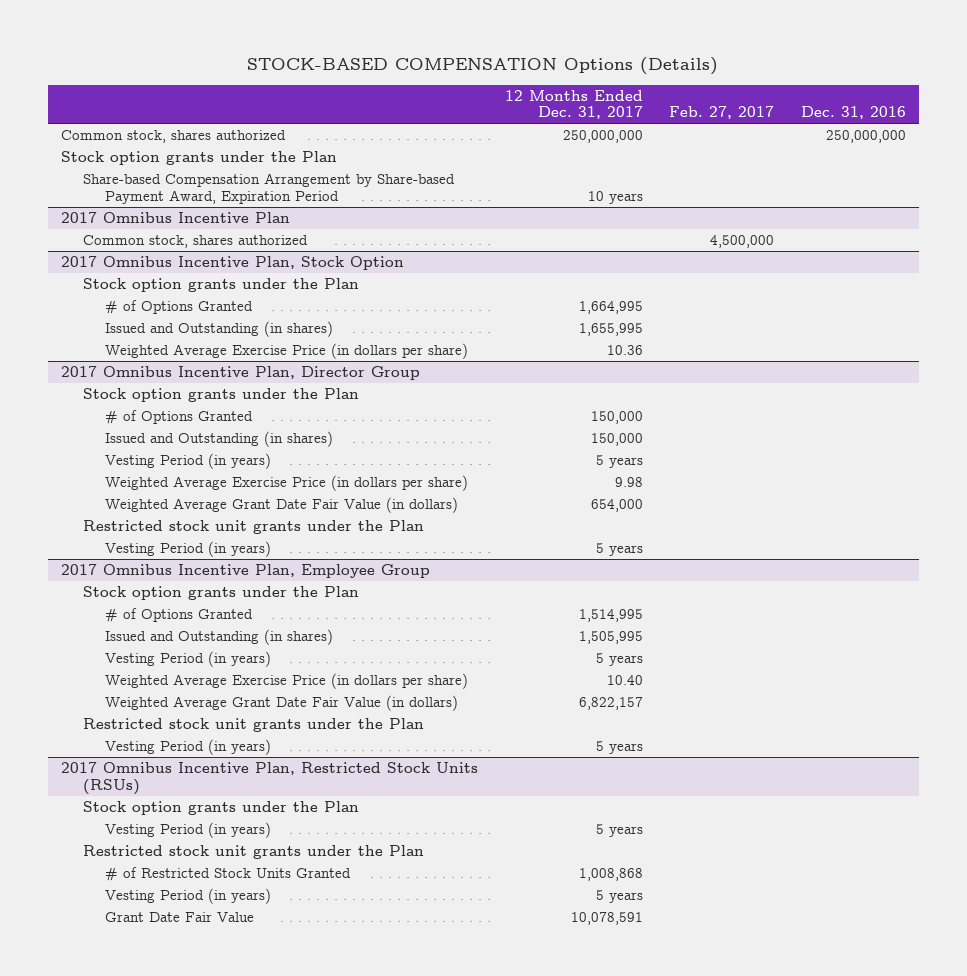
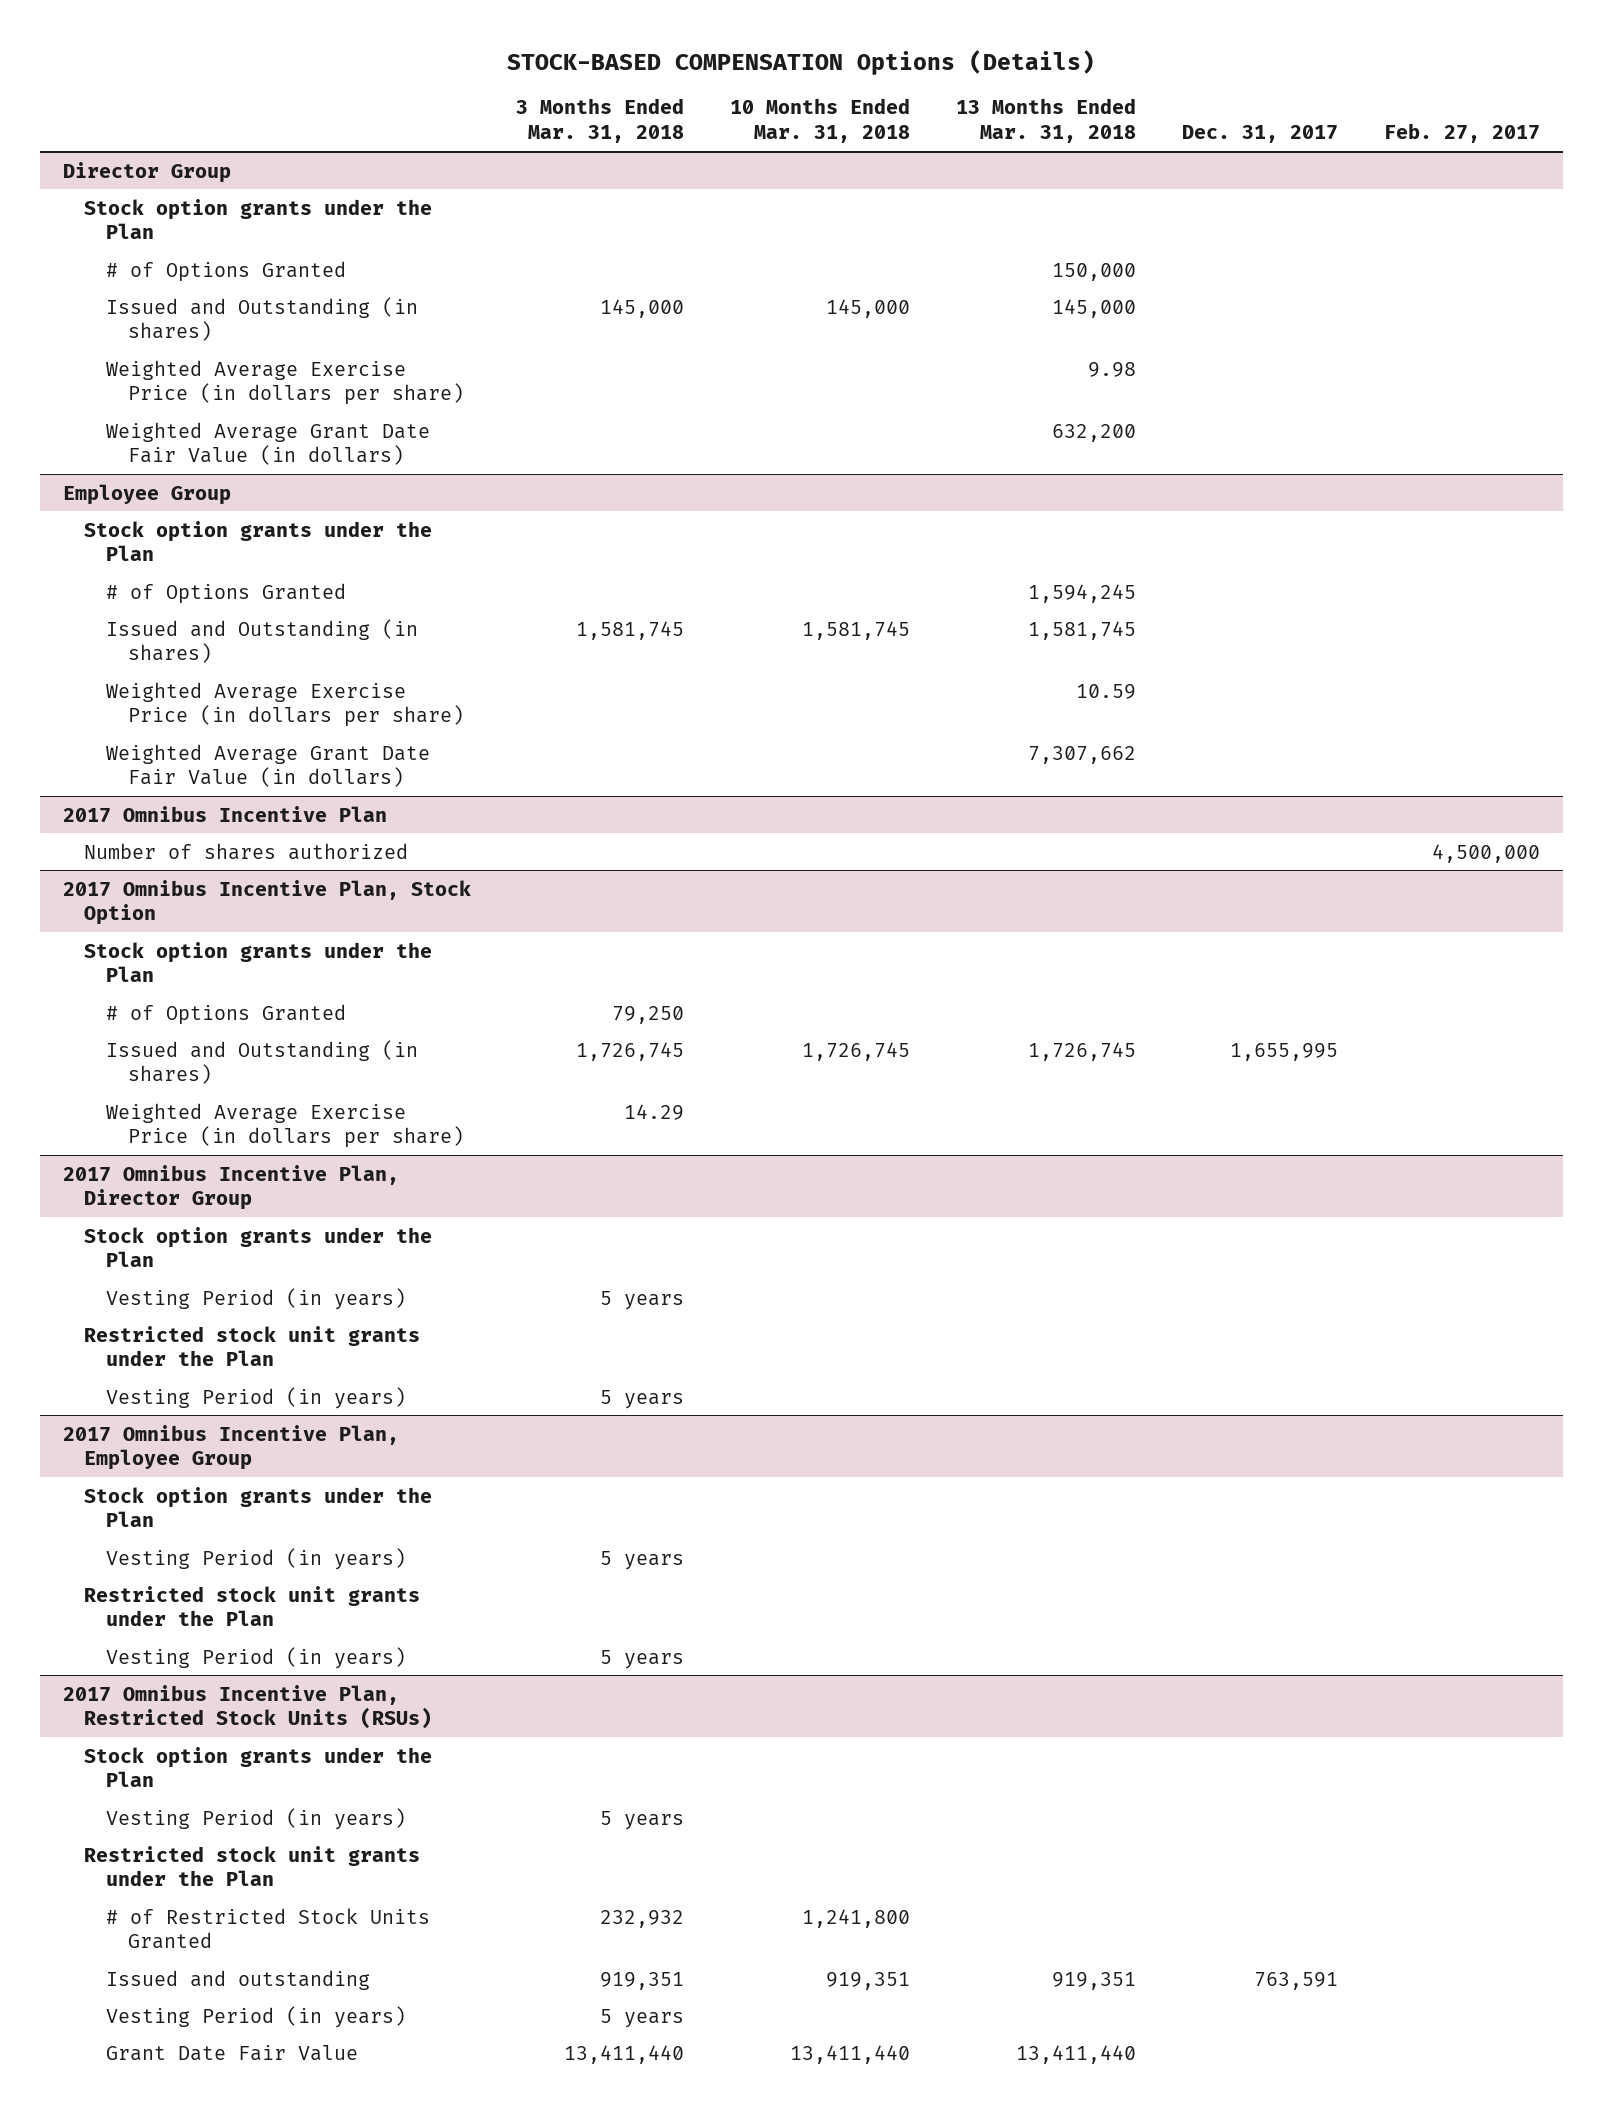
[504,89,643,120] 12 Months Ended Dec. 31, 2017 -> none
[800,106,906,120] Dec. 31, 2016 -> none
none -> [516,98,685,144] 3 Months Ended Mar. 31, 2018
none -> [730,98,911,144] 10 Months Ended Mar. 31, 2018
none -> [956,98,1137,144] 13 Months Ended Mar. 31, 2018
none -> [1182,125,1339,144] Dec. 31, 2017
[61,129,287,143] Common stock, shares authorized -> none
[61,150,338,165] Stock option grants under the Plan -> none
[82,172,455,204] Share-based Compensation Arrangement by Share-based Payment Award, Expiration Period -> none
none -> [62,161,231,183] Director Group
none -> [84,198,433,240] Stock option grants under the Plan
none -> [106,260,347,282] # of Options Granted
none -> [106,296,419,342] Issued and Outstanding (in shares)
none -> [106,359,464,406] Weighted Average Exercise Price (in dollars per share)
none -> [106,421,431,466] Weighted Average Grant Date Fair Value (in dollars)
none -> [62,483,231,505] Employee Group
none -> [84,520,433,562] Stock option grants under the Plan
none -> [106,582,347,604] # of Options Granted
none -> [106,618,419,664] Issued and Outstanding (in shares)
none -> [106,681,464,728] Weighted Average Exercise Price (in dollars per share)
none -> [106,743,431,788] Weighted Average Grant Date Fair Value (in dollars)
[82,234,308,248] Common stock, shares authorized -> none
none -> [84,842,409,860] Number of shares authorized
[104,409,253,424] # of Options Granted -> none
[104,430,333,447] Issued and Outstanding (in shares) -> none
[104,474,468,491] Weighted Average Exercise Price (in dollars per share) -> none
[104,496,458,513] Weighted Average Grant Date Fair Value (in dollars) -> none
[104,607,253,622] # of Options Granted -> none
[104,628,333,645] Issued and Outstanding (in shares) -> none
[104,672,468,689] Weighted Average Exercise Price (in dollars per share) -> none
[104,694,458,711] Weighted Average Grant Date Fair Value (in dollars) -> none
none -> [106,1969,371,1990] Issued and outstanding

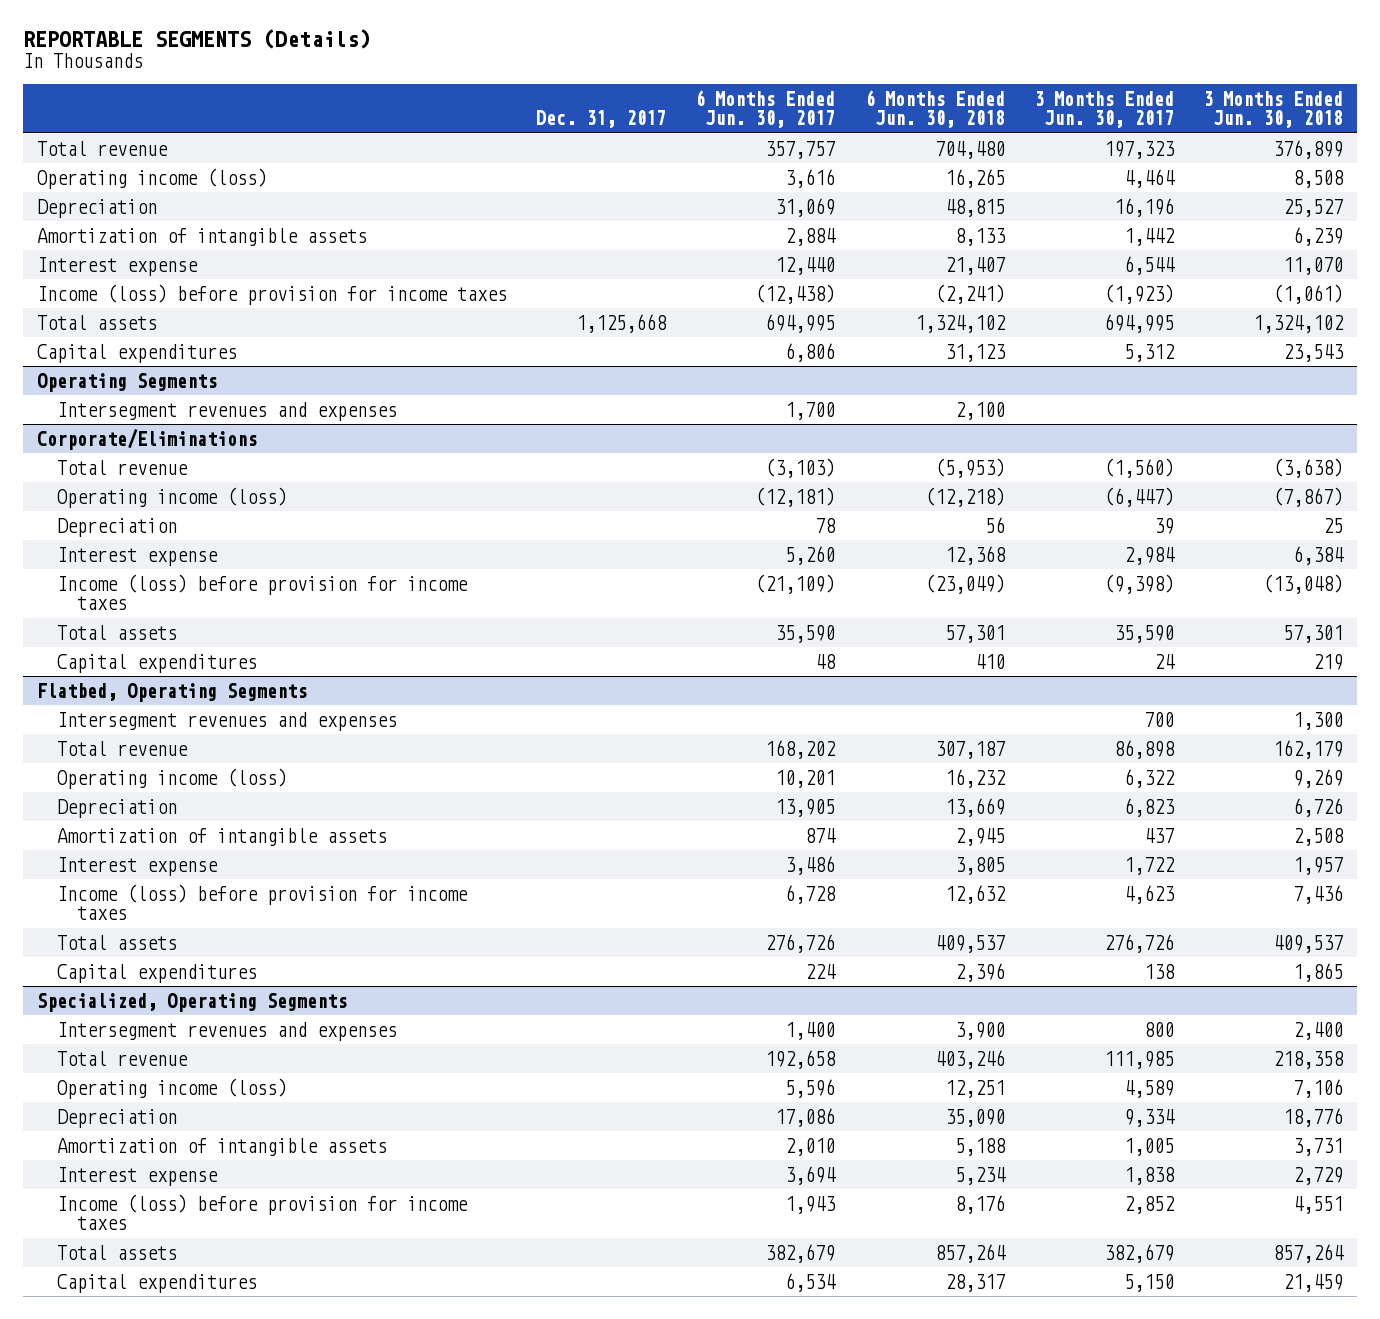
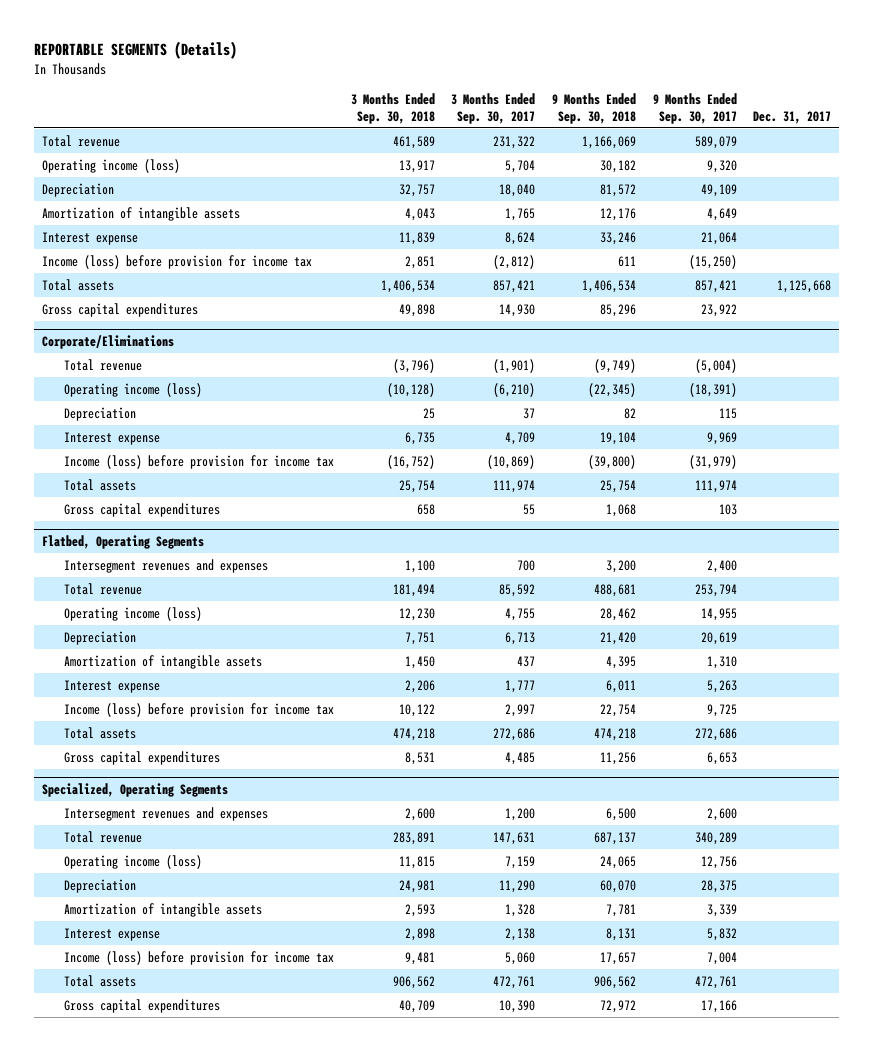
[695,89,836,129] 6 Months Ended Jun. 30, 2017 -> none
[864,89,1005,129] 6 Months Ended Jun. 30, 2018 -> none
[1033,90,1174,129] 3 Months Ended Jun. 30, 2017 -> none
[1202,90,1343,129] 3 Months Ended Jun. 30, 2018 -> none
none -> [350,92,435,124] 3 Months Ended Sep. 30, 2018
none -> [451,92,536,124] 3 Months Ended Sep. 30, 2017
none -> [551,92,636,124] 9 Months Ended Sep. 30, 2018
none -> [652,92,737,124] 9 Months Ended Sep. 30, 2017
[37,283,508,305] Income (loss) before provision for income taxes -> [42,254,313,269] Income (loss) before provision for income tax
[37,372,218,392] Operating Segments -> none
[56,401,397,421] Intersegment revenues and expenses -> none
[37,343,238,363] Capital expenditures -> [42,302,199,317] Gross capital expenditures
[56,573,468,611] Income (loss) before provision for income taxes -> [64,454,335,469] Income (loss) before provision for income tax
[56,653,257,673] Capital expenditures -> [64,502,221,517] Gross capital expenditures
[56,883,468,921] Income (loss) before provision for income taxes -> [64,702,335,717] Income (loss) before provision for income tax
[56,963,257,983] Capital expenditures -> [64,750,221,765] Gross capital expenditures
[56,1193,468,1231] Income (loss) before provision for income taxes -> [64,950,335,965] Income (loss) before provision for income tax
[56,1273,257,1293] Capital expenditures -> [64,998,221,1013] Gross capital expenditures

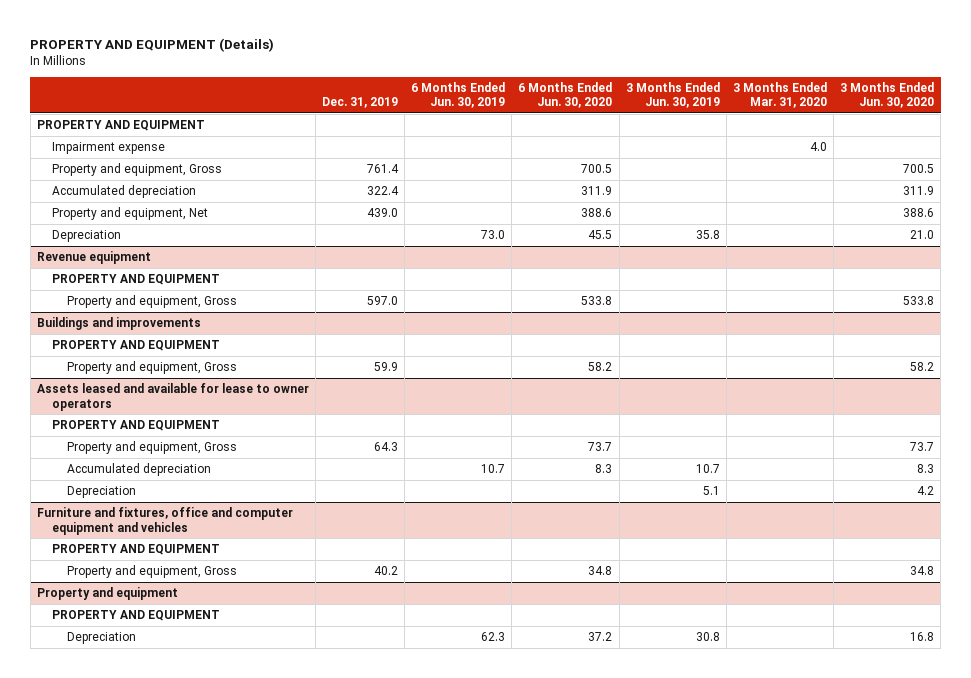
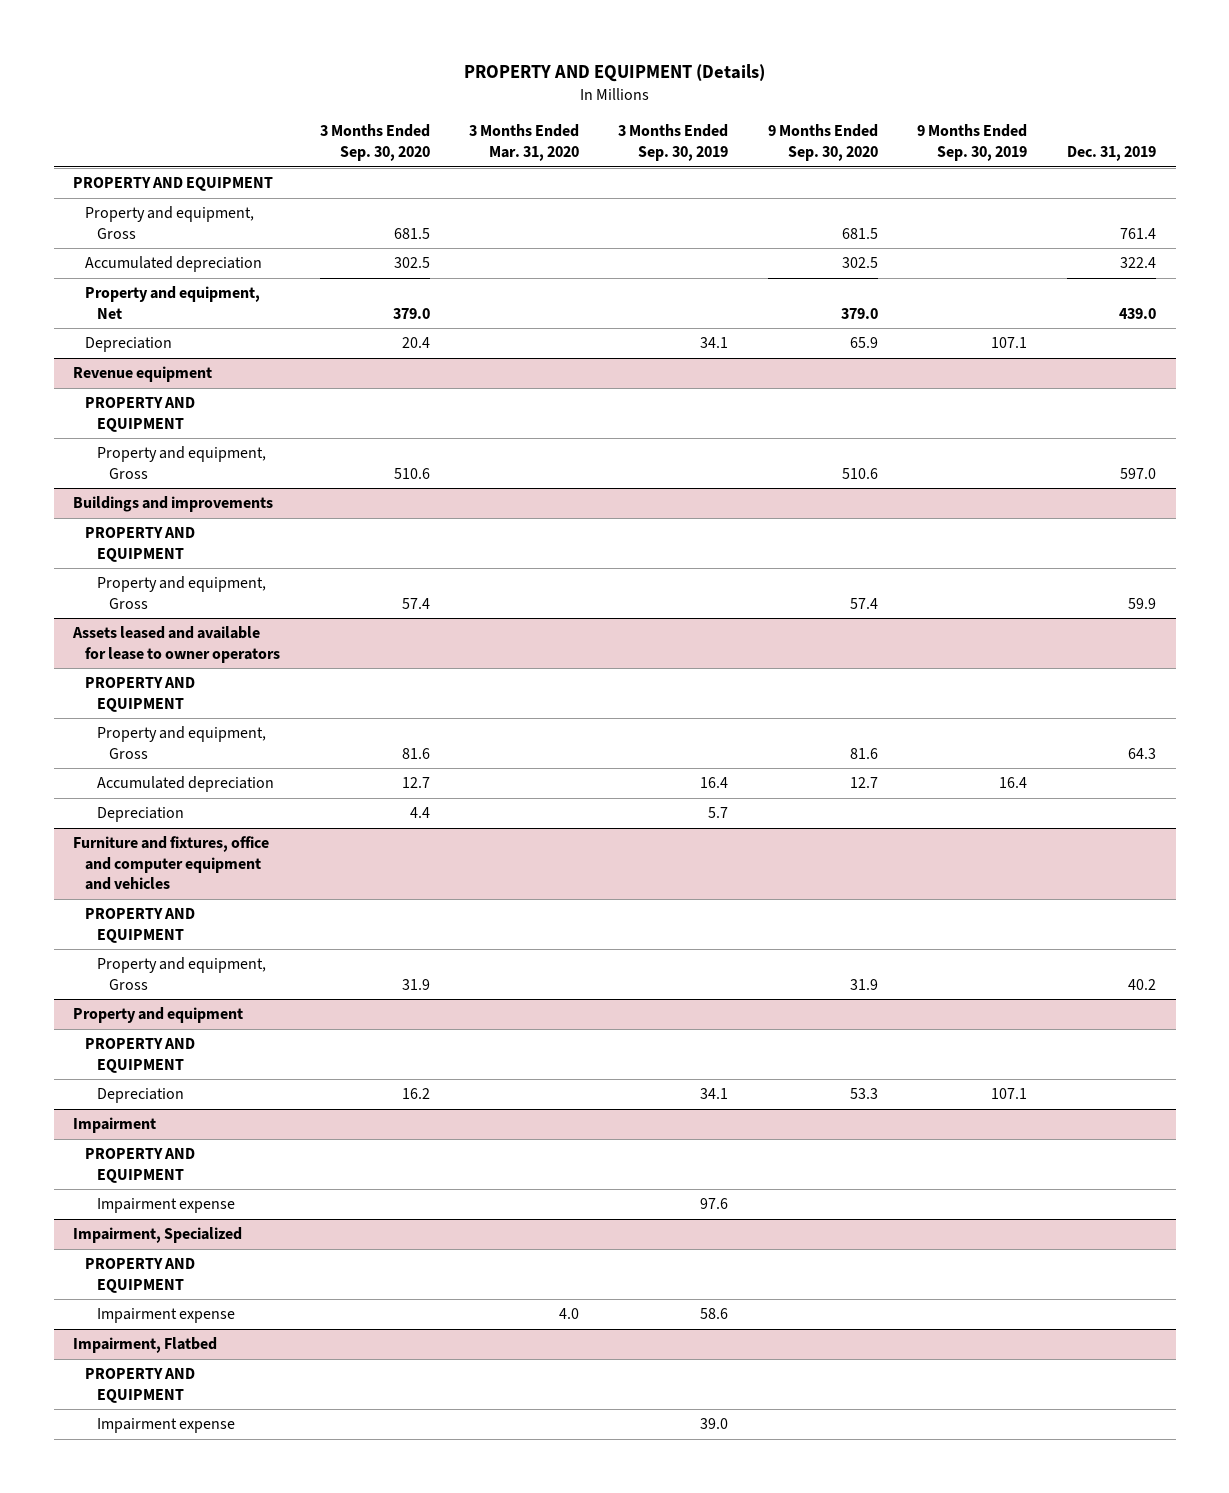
[411,81,506,109] 6 Months Ended Jun. 30, 2019 -> none
[518,81,613,109] 6 Months Ended Jun. 30, 2020 -> none
[625,81,720,109] 3 Months Ended Jun. 30, 2019 -> none
[840,81,935,109] 3 Months Ended Jun. 30, 2020 -> none
none -> [319,124,430,161] 3 Months Ended Sep. 30, 2020
none -> [618,124,729,161] 3 Months Ended Sep. 30, 2019
none -> [767,124,878,161] 9 Months Ended Sep. 30, 2020
none -> [917,124,1028,161] 9 Months Ended Sep. 30, 2019
[51,142,165,155] Impairment expense -> none
none -> [73,1117,157,1134] Impairment
none -> [85,1148,196,1183] PROPERTY AND EQUIPMENT
none -> [96,1198,235,1214] Impairment expense
none -> [73,1227,243,1244] Impairment, Specialized
none -> [85,1258,196,1293] PROPERTY AND EQUIPMENT
none -> [96,1308,235,1324] Impairment expense
none -> [73,1337,218,1354] Impairment, Flatbed
none -> [85,1368,196,1403] PROPERTY AND EQUIPMENT
none -> [96,1418,235,1434] Impairment expense

